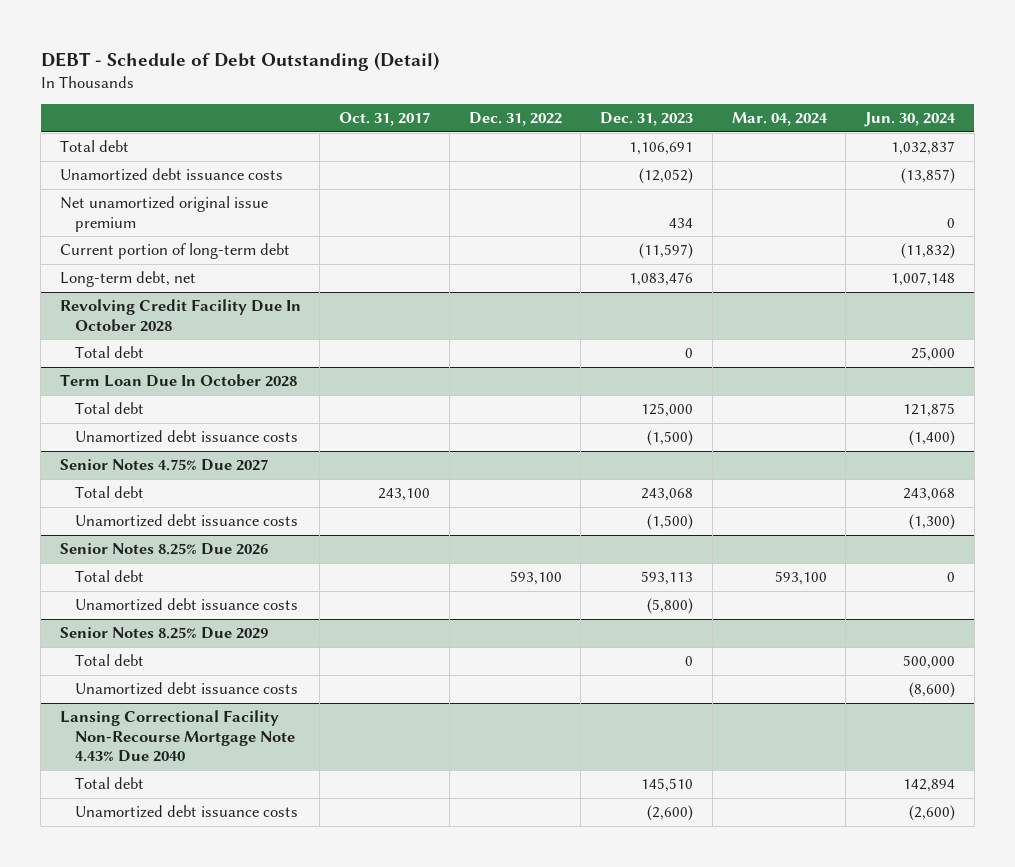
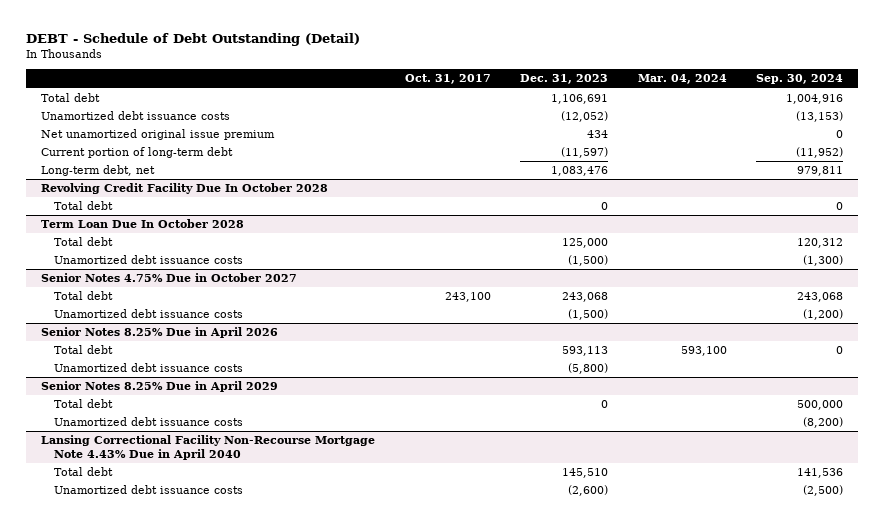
[468,112,562,127] Dec. 31, 2022 -> none
[863,112,956,128] Jun. 30, 2024 -> none
none -> [756,74,844,85] Sep. 30, 2024
[59,459,268,472] Senior Notes 4.75% Due 2027 -> [40,273,297,283] Senior Notes 4.75% Due in October 2027
[59,543,268,556] Senior Notes 8.25% Due 2026 -> [40,327,278,339] Senior Notes 8.25% Due in April 2026
[59,627,268,640] Senior Notes 8.25% Due 2029 -> [40,381,278,393] Senior Notes 8.25% Due in April 2029
[59,710,296,763] Lansing Correctional Facility Non-Recourse Mortgage Note 4.43% Due 2040 -> [40,435,375,461] Lansing Correctional Facility Non-Recourse Mortgage Note 4.43% Due in April 2040

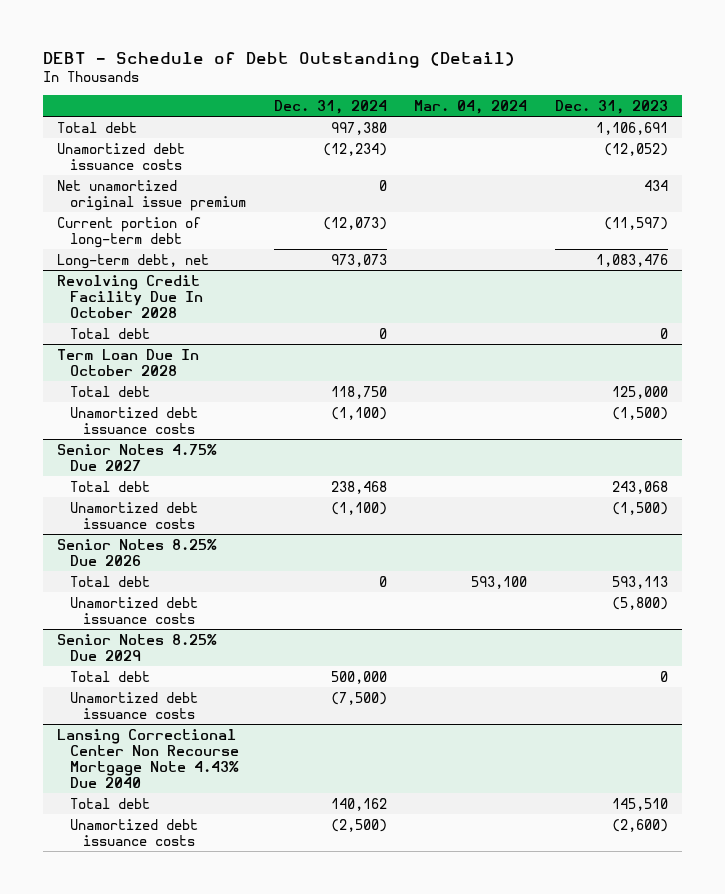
[404,74,491,85] Oct. 31, 2017 -> none
[756,74,844,85] Sep. 30, 2024 -> none
none -> [273,99,387,114] Dec. 31, 2024
[40,273,297,283] Senior Notes 4.75% Due in October 2027 -> [56,443,217,471] Senior Notes 4.75% Due 2027
[40,327,278,339] Senior Notes 8.25% Due in April 2026 -> [56,538,217,566] Senior Notes 8.25% Due 2026
[40,381,278,393] Senior Notes 8.25% Due in April 2029 -> [56,633,217,661] Senior Notes 8.25% Due 2029
[40,435,375,461] Lansing Correctional Facility Non-Recourse Mortgage Note 4.43% Due in April 2040 -> [56,728,239,788] Lansing Correctional Center Non Recourse Mortgage Note 4.43% Due 2040

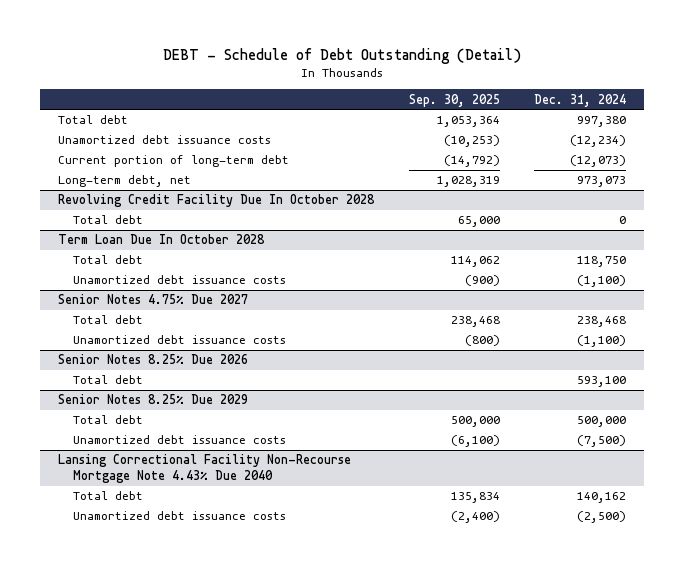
[414,99,528,114] Mar. 04, 2024 -> none
[555,99,669,114] Dec. 31, 2023 -> none
none -> [408,93,500,107] Sep. 30, 2025
[56,179,246,211] Net unamortized original issue premium -> none
[69,596,198,624] Unamortized debt issuance costs -> none
[378,575,387,587] 0 -> [577,376,627,388] 593,100
[56,728,239,788] Lansing Correctional Center Non Recourse Mortgage Note 4.43% Due 2040 -> [57,454,351,484] Lansing Correctional Facility Non-Recourse Mortgage Note 4.43% Due 2040

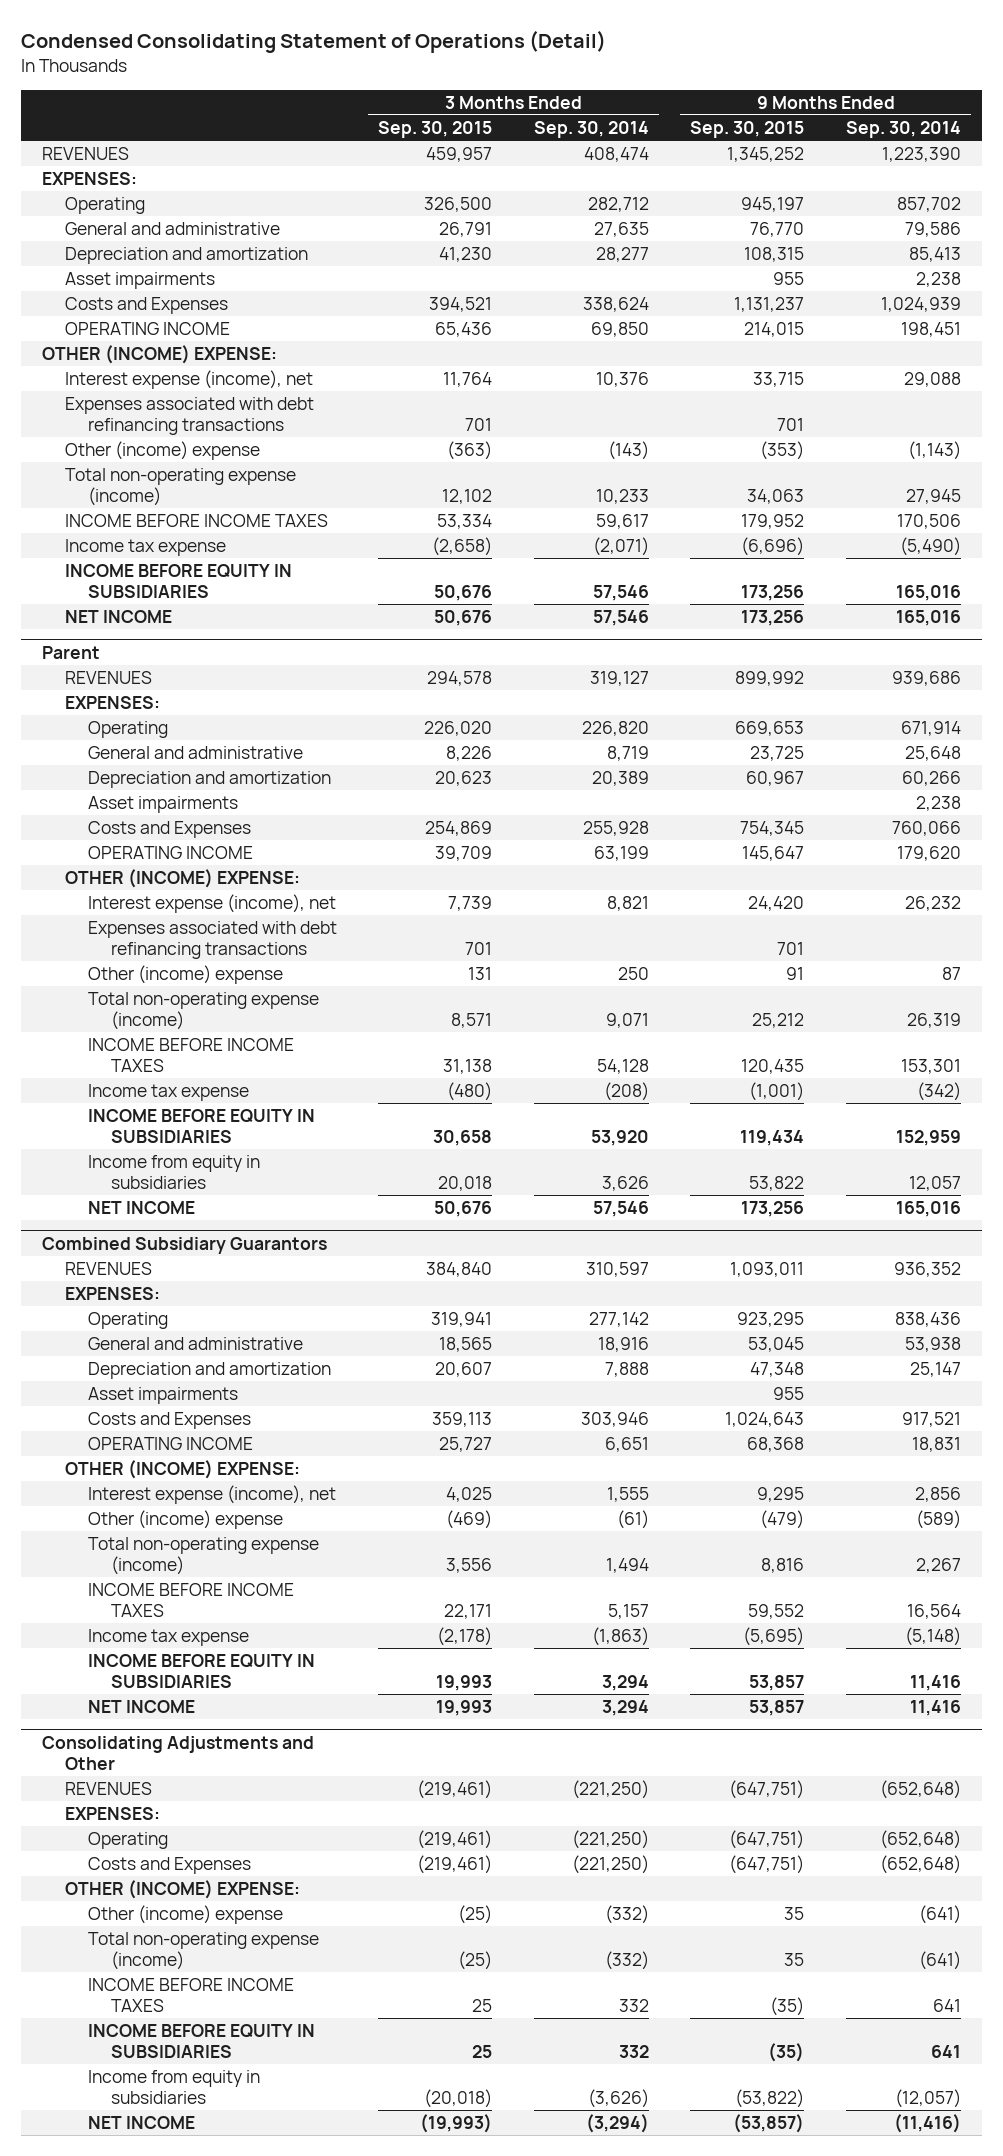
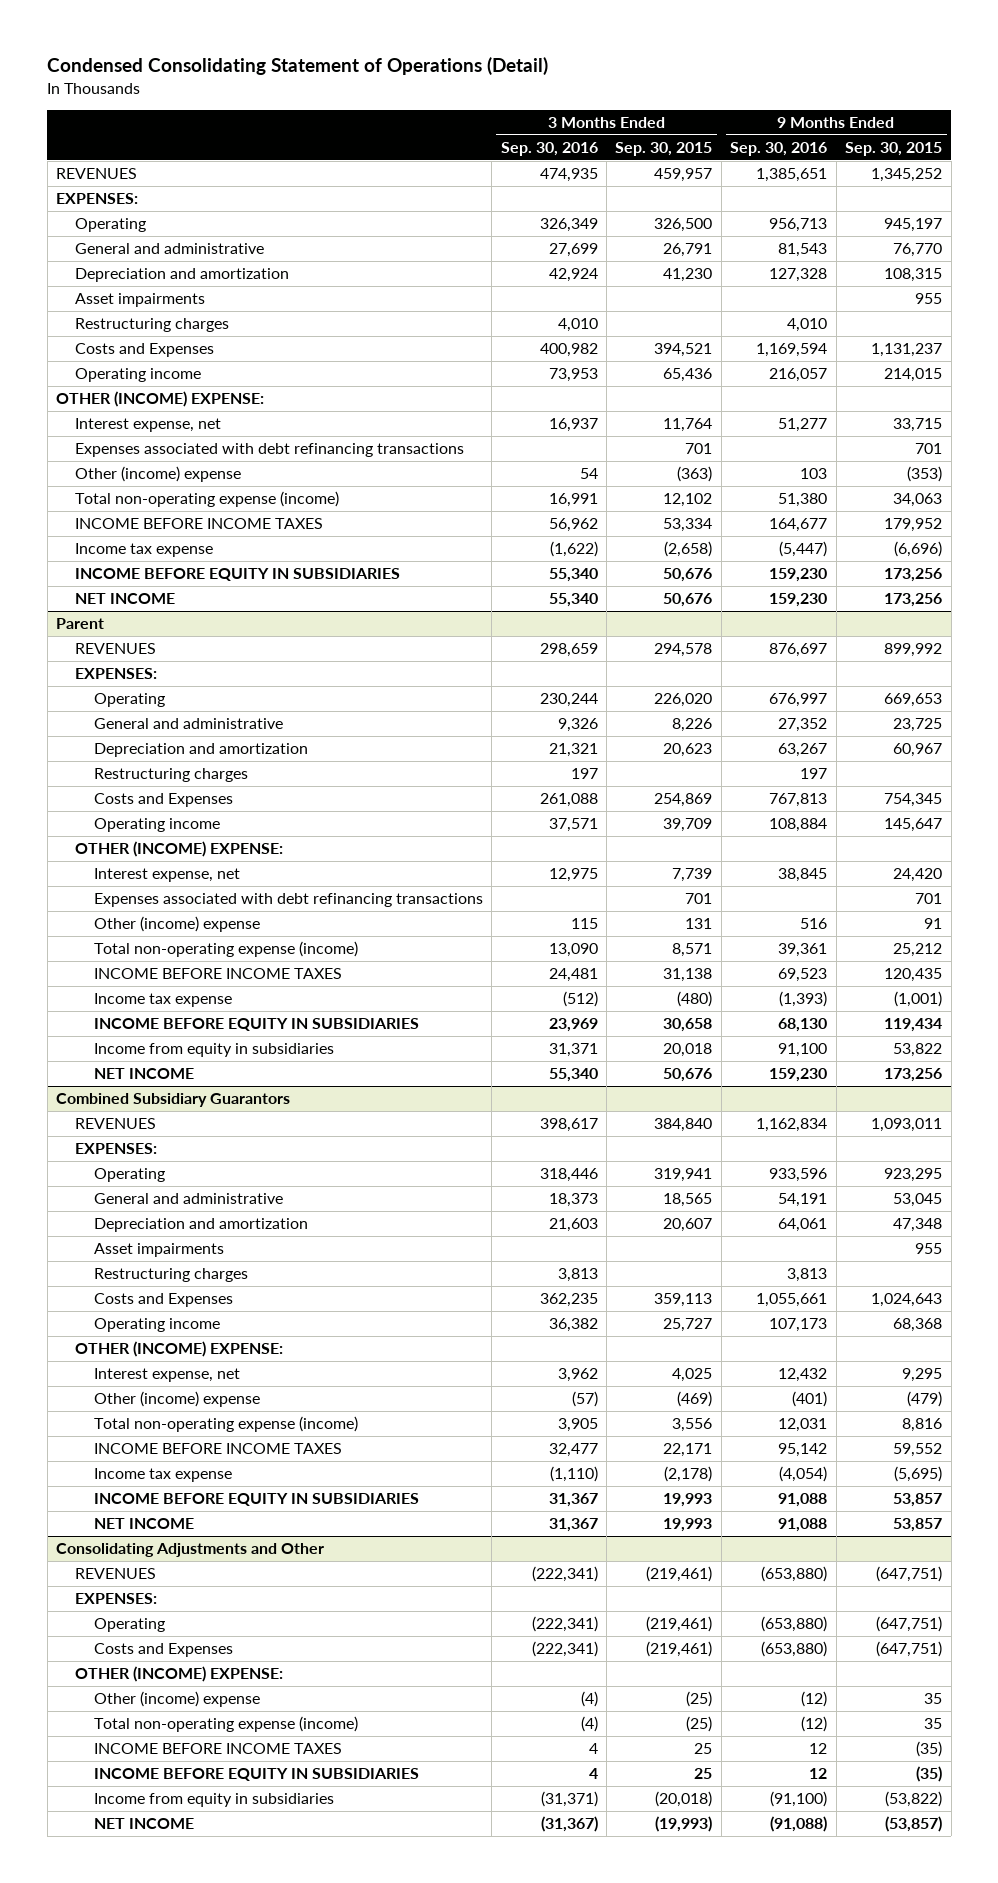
[533,120,649,138] Sep. 30, 2014 -> none
[846,120,962,138] Sep. 30, 2014 -> none
none -> [500,142,598,157] Sep. 30, 2016
none -> [730,142,828,157] Sep. 30, 2016
none -> [74,318,229,333] Restructuring charges
[64,322,230,336] OPERATING INCOME -> [74,368,201,383] Operating income
[64,370,313,390] Interest expense (income), net -> [74,418,221,433] Interest expense, net
[87,796,238,814] Asset impairments -> none
none -> [93,768,248,783] Restructuring charges
[87,846,253,860] OPERATING INCOME -> [93,818,220,833] Operating income
[87,894,336,914] Interest expense (income), net -> [93,868,240,883] Interest expense, net
none -> [93,1268,248,1283] Restructuring charges
[87,1437,253,1451] OPERATING INCOME -> [93,1318,220,1333] Operating income
[87,1485,336,1505] Interest expense (income), net -> [93,1368,240,1383] Interest expense, net

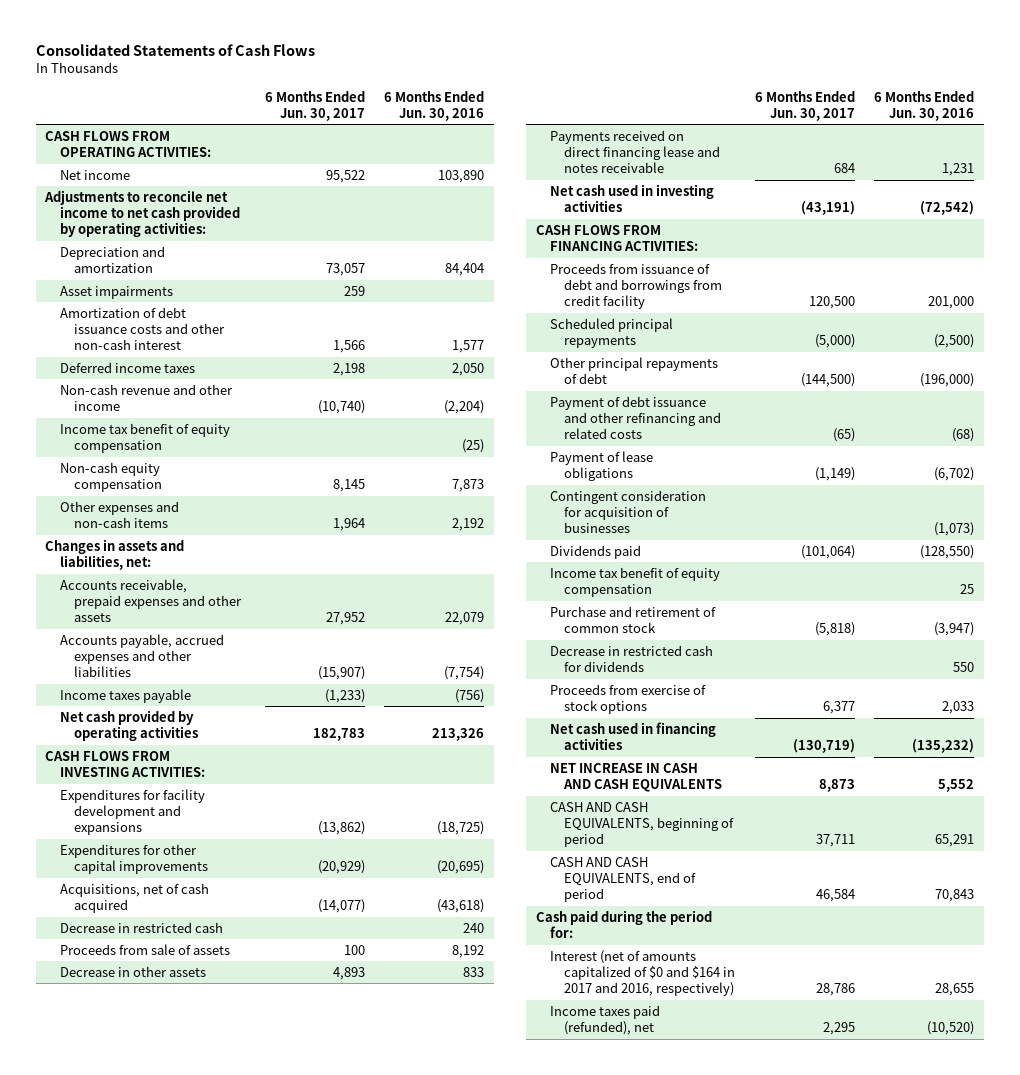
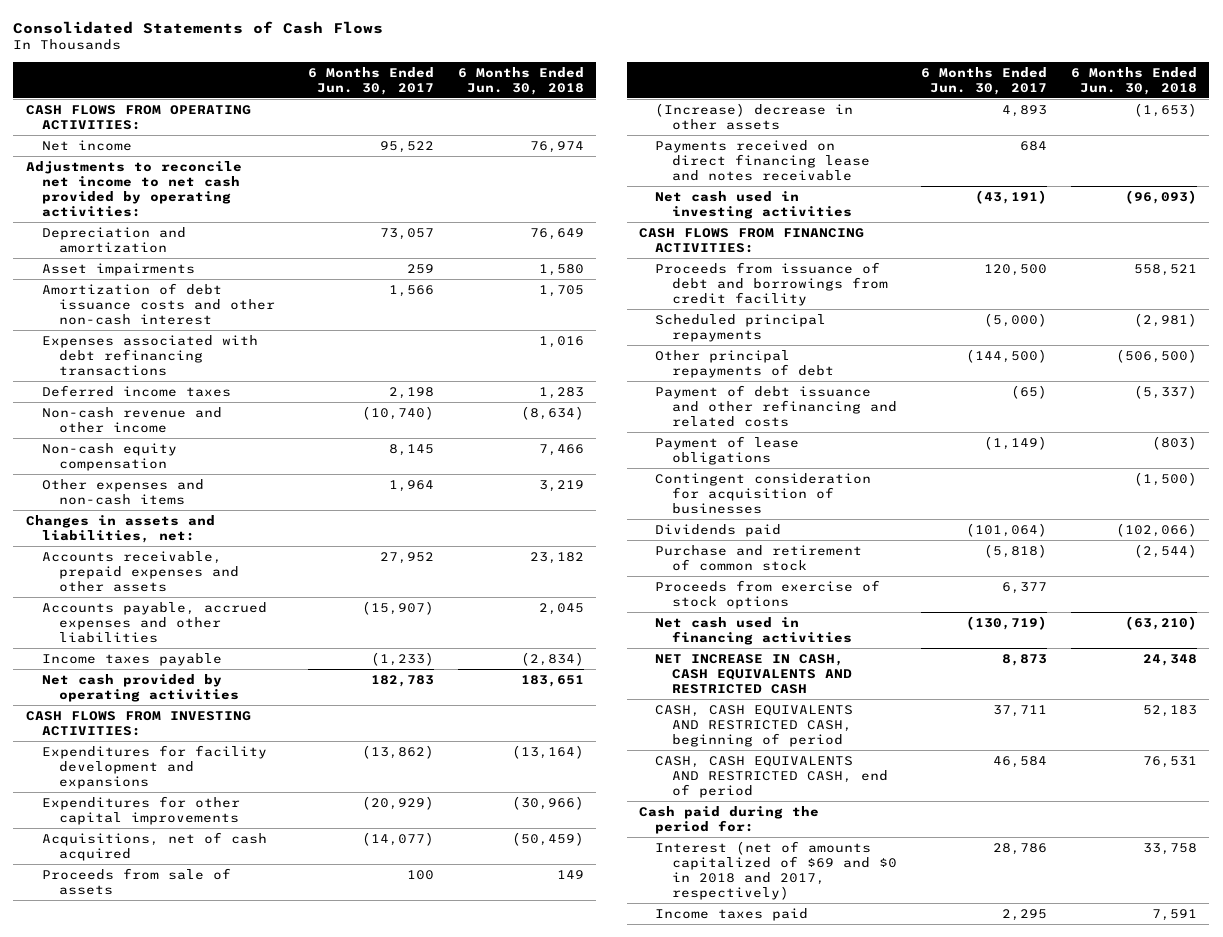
[384,90,485,121] 6 Months Ended Jun. 30, 2016 -> none
none -> [457,66,584,95] 6 Months Ended Jun. 30, 2018
none -> [42,334,259,377] Expenses associated with debt refinancing transactions
[59,422,230,454] Income tax benefit of equity compensation -> none
[59,921,223,933] Decrease in restricted cash -> none
[59,965,206,977] Decrease in other assets -> [655,102,854,130] (Increase) decrease in other assets
[550,566,721,598] Income tax benefit of equity compensation -> none
[550,644,714,673] Decrease in restricted cash for dividends -> none
[550,762,723,793] NET INCREASE IN CASH AND CASH EQUIVALENTS -> [655,653,853,695] NET INCREASE IN CASH, CASH EQUIVALENTS AND RESTRICTED CASH
[550,801,735,848] CASH AND CASH EQUIVALENTS, beginning of period -> [655,704,854,748] CASH, CASH EQUIVALENTS AND RESTRICTED CASH, beginning of period
[550,856,697,903] CASH AND CASH EQUIVALENTS, end of period -> [655,755,889,799] CASH, CASH EQUIVALENTS AND RESTRICTED CASH, end of period
[550,949,736,997] Interest (net of amounts capitalized of $0 and $164 in 2017 and 2016, respectively) -> [655,840,898,901] Interest (net of amounts capitalized of $69 and $0 in 2018 and 2017, respectively)
[550,1004,661,1036] Income taxes paid (refunded), net -> [655,907,809,921] Income taxes paid

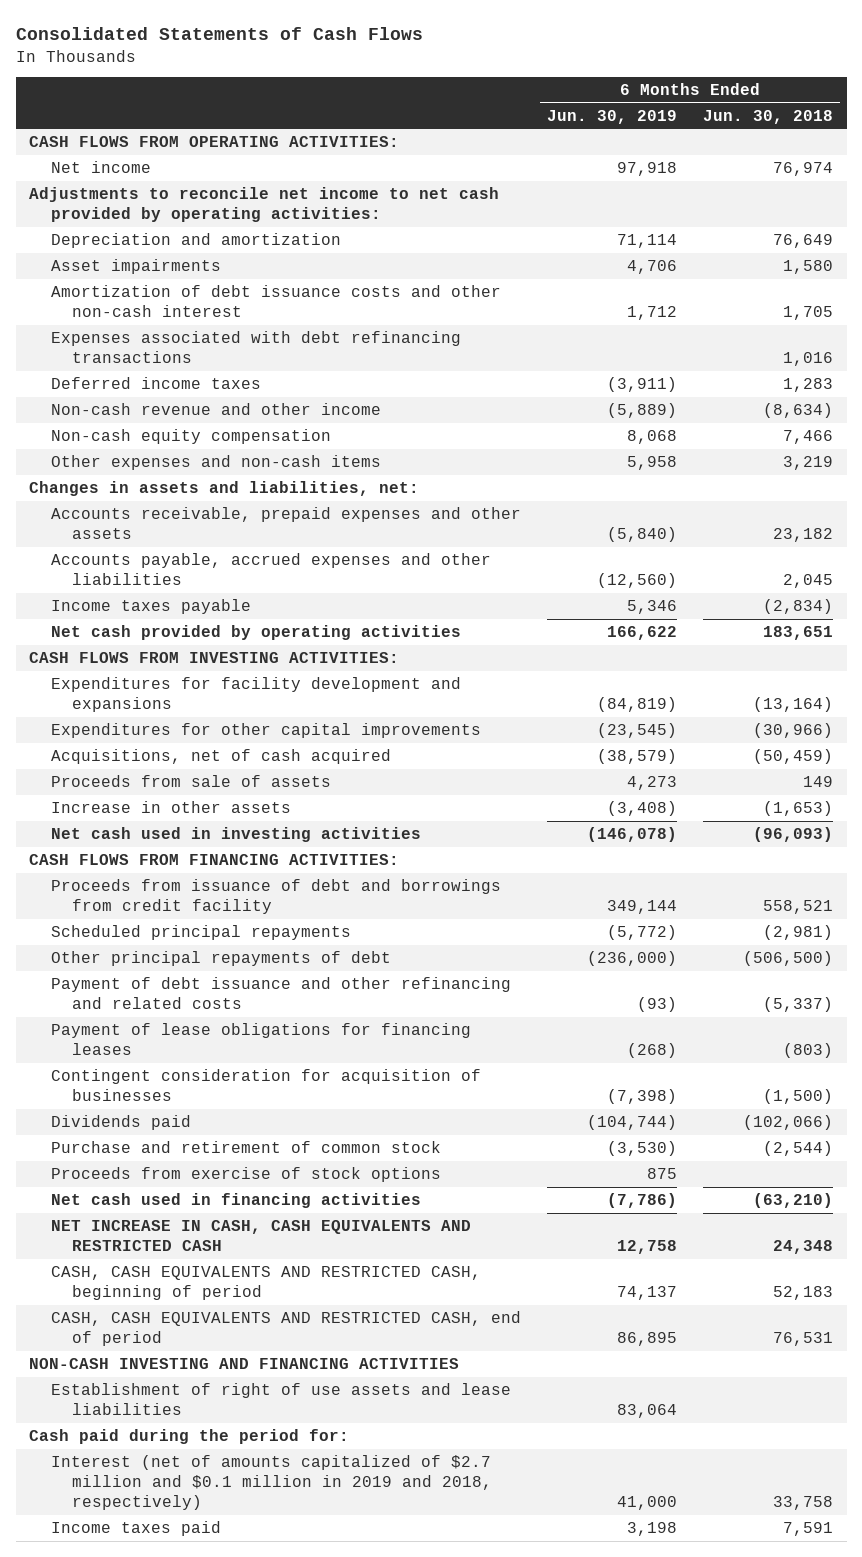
[307,66,434,95] 6 Months Ended Jun. 30, 2017 -> none
none -> [546,109,677,124] Jun. 30, 2019
[655,139,871,182] Payments received on direct financing lease and notes receivable -> none
[655,102,854,130] (Increase) decrease in other assets -> [50,800,291,813] Increase in other assets
[655,435,800,465] Payment of lease obligations -> [50,1022,471,1056] Payment of lease obligations for financing leases
none -> [28,1357,459,1369] NON-CASH INVESTING AND FINANCING ACTIVITIES
none -> [50,1382,511,1416] Establishment of right of use assets and lease liabilities
[655,840,898,901] Interest (net of amounts capitalized of $69 and $0 in 2018 and 2017, respectively) -> [50,1454,493,1511] Interest (net of amounts capitalized of $2.7 million and $0.1 million in 2019 and 2018, respectively)

